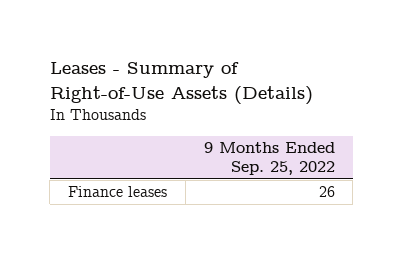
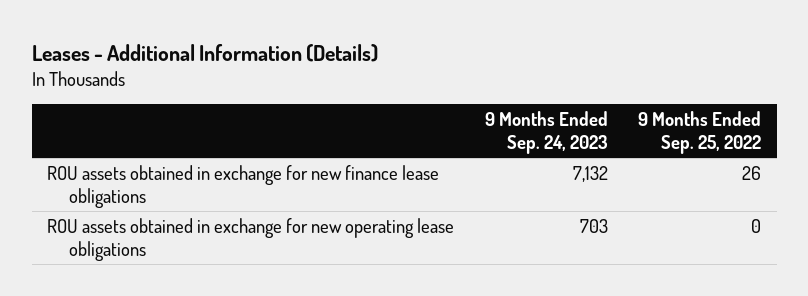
[49,62,313,105] Leases - Summary of Right-of-Use Assets (Details) -> [31,43,378,62] Leases - Additional Information (Details)
none -> [484,110,608,155] 9 Months Ended Sep. 24, 2023
[68,186,168,198] Finance leases -> [47,164,440,208] ROU assets obtained in exchange for new finance lease obligations
none -> [47,217,455,261] ROU assets obtained in exchange for new operating lease obligations

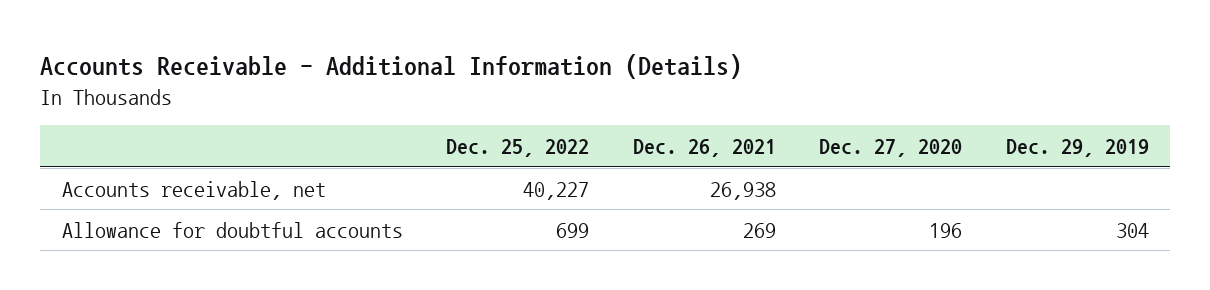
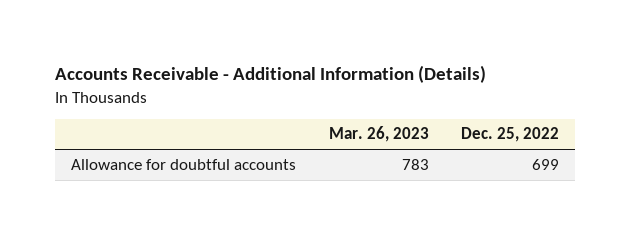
[632,139,776,158] Dec. 26, 2021 -> none
[819,139,963,158] Dec. 27, 2020 -> none
[1005,139,1149,158] Dec. 29, 2019 -> none
none -> [328,126,429,143] Mar. 26, 2023
[61,180,326,200] Accounts receivable, net -> none

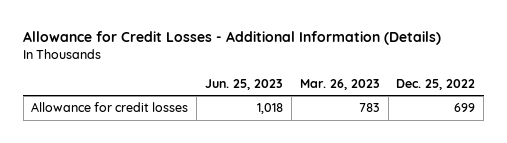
[54,65,486,84] Accounts Receivable - Additional Information (Details) -> [23,31,442,46] Allowance for Credit Losses - Additional Information (Details)
none -> [205,78,284,90] Jun. 25, 2023
[71,159,297,171] Allowance for doubtful accounts -> [31,102,189,113] Allowance for credit losses

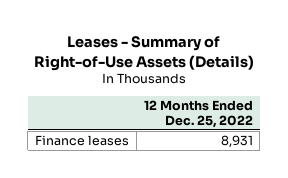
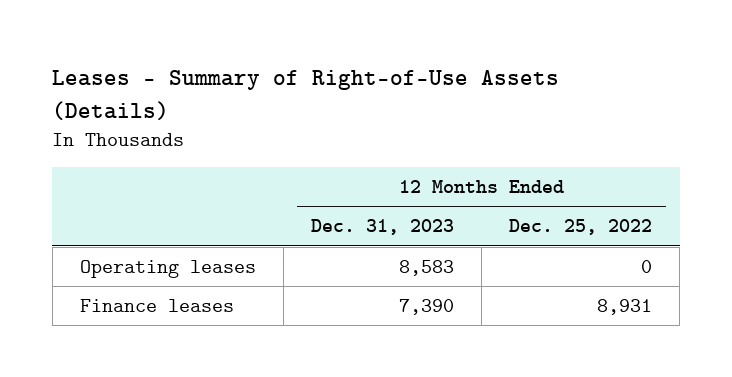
none -> [311,219,455,236] Dec. 31, 2023
none -> [79,260,256,279] Operating leases

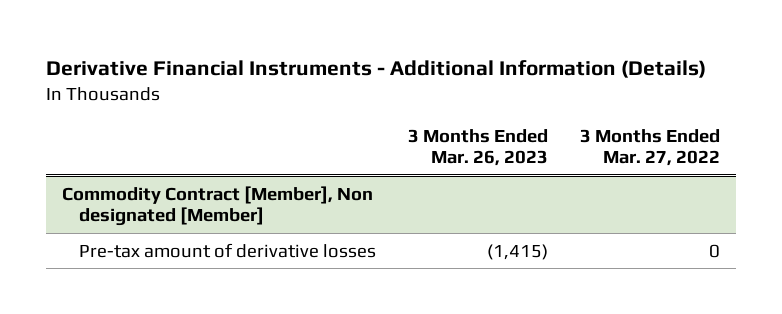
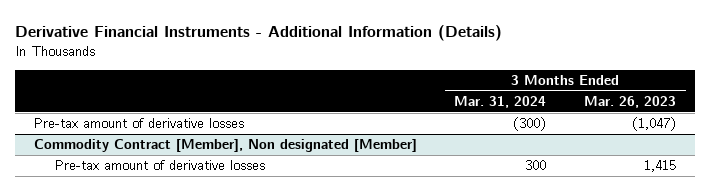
[579,128,720,167] 3 Months Ended Mar. 27, 2022 -> none
none -> [454,96,547,109] Mar. 31, 2024
none -> [33,118,244,129] Pre-tax amount of derivative losses
[486,243,548,260] (1,415) -> [644,160,677,173] 1,415

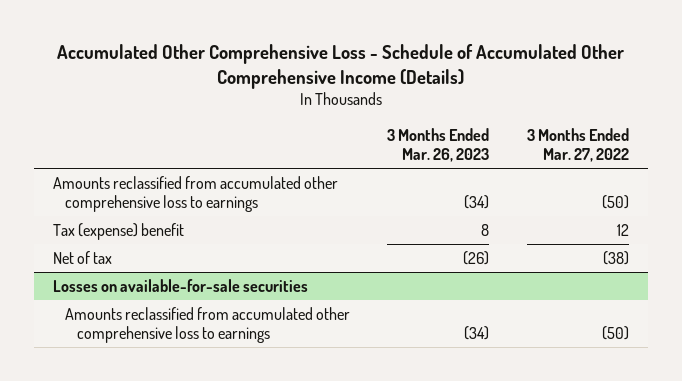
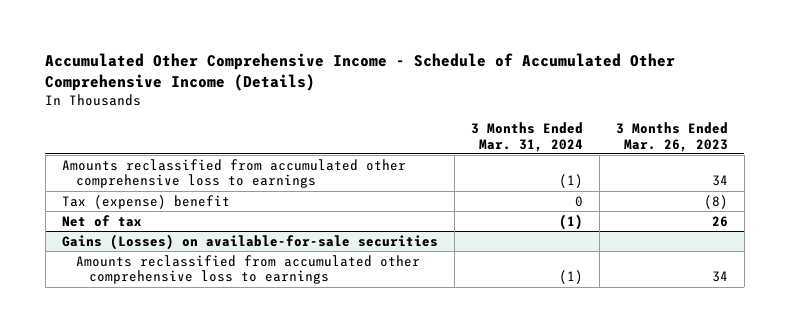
[56,43,624,89] Accumulated Other Comprehensive Loss - Schedule of Accumulated Other Comprehensive Income (Details) -> [45,53,676,91] Accumulated Other Comprehensive Income - Schedule of Accumulated Other Comprehensive Income (Details)
[526,128,629,162] 3 Months Ended Mar. 27, 2022 -> none
none -> [470,122,583,152] 3 Months Ended Mar. 31, 2024
[464,194,490,209] (34) -> [711,175,728,187] 34
[481,223,490,236] 8 -> [703,194,728,209] (8)
[463,250,490,265] (26) -> [711,215,728,227] 26
[52,278,308,292] Losses on available-for-sale securities -> [61,233,438,250] Gains (Losses) on available-for-sale securities
[464,325,490,340] (34) -> [711,271,728,283] 34

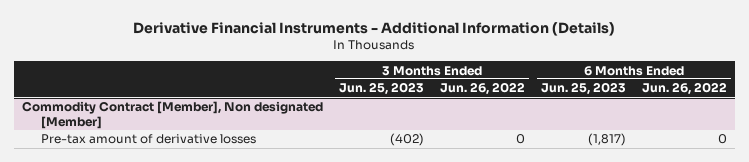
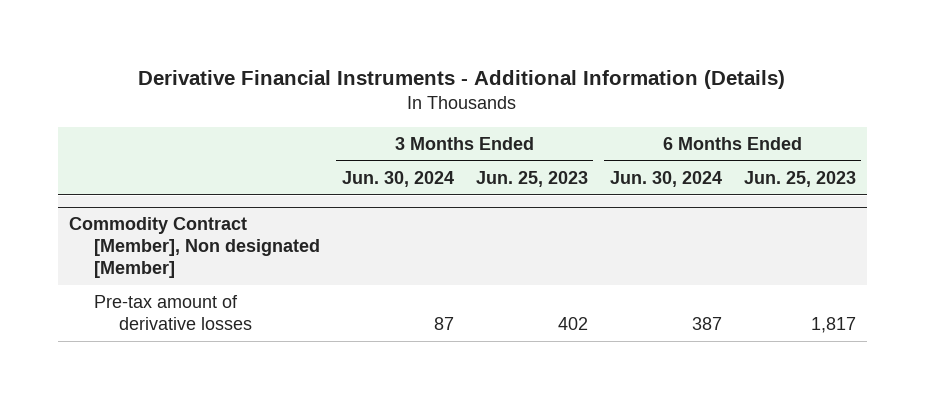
[439,82,525,96] Jun. 26, 2022 -> none
[641,82,727,96] Jun. 26, 2022 -> none
none -> [341,170,454,187] Jun. 30, 2024
none -> [609,170,722,187] Jun. 30, 2024
[389,133,424,147] (402) -> [557,317,588,331] 402
[587,133,626,147] (1,817) -> [810,317,856,334] 1,817

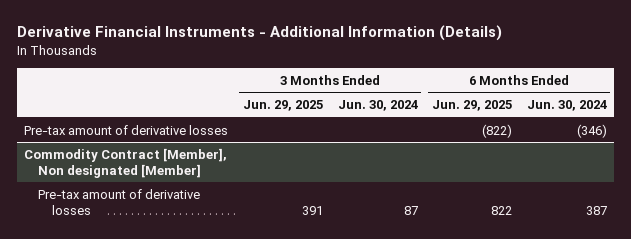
[475,170,588,187] Jun. 25, 2023 -> none
[743,170,856,187] Jun. 25, 2023 -> none
none -> [242,99,323,111] Jun. 29, 2025
none -> [432,99,513,111] Jun. 29, 2025
none -> [24,124,229,135] Pre-tax amount of derivative losses

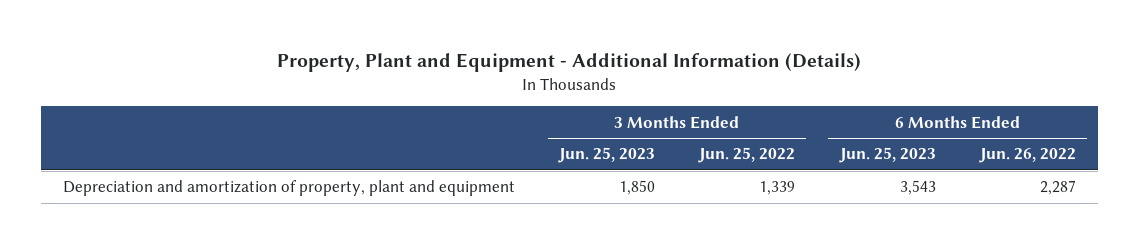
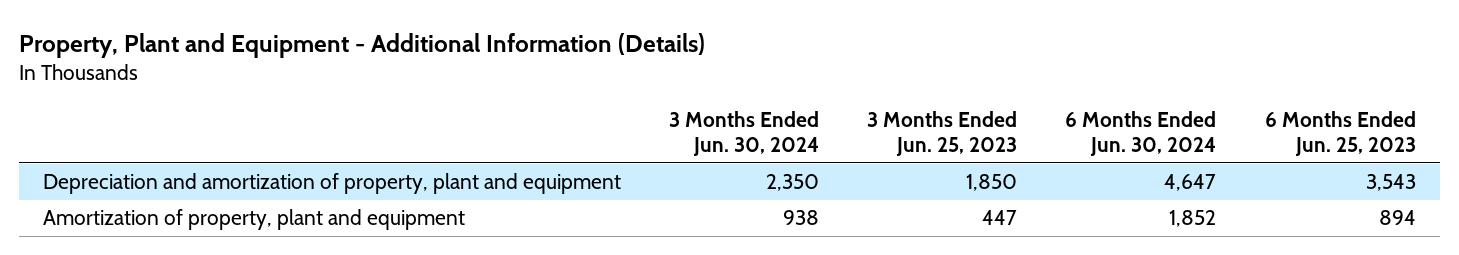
[698,147,796,164] Jun. 25, 2022 -> none
[978,148,1076,164] Jun. 26, 2022 -> none
none -> [669,110,820,156] 3 Months Ended Jun. 30, 2024
none -> [1065,110,1217,156] 6 Months Ended Jun. 30, 2024
none -> [42,209,465,231] Amortization of property, plant and equipment

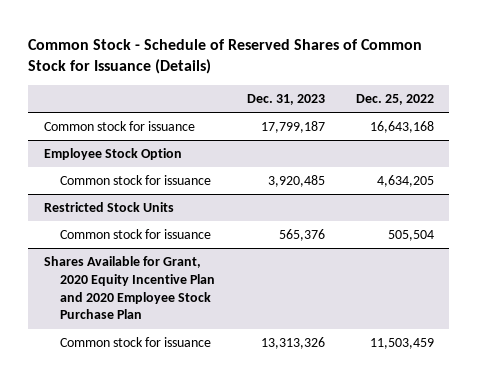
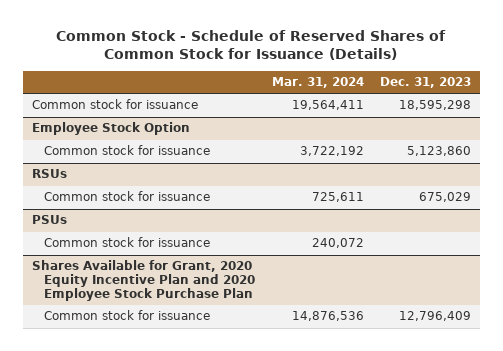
[355,94,434,106] Dec. 25, 2022 -> none
none -> [271,77,364,89] Mar. 31, 2024
[260,121,325,134] 17,799,187 -> [399,100,472,111] 18,595,298
[267,175,325,188] 3,920,485 -> [407,146,472,157] 5,123,860
[43,202,174,213] Restricted Stock Units -> [31,169,67,179] RSUs
[278,229,325,242] 565,376 -> [419,192,472,203] 675,029
none -> [31,215,67,225] PSUs
none -> [44,237,211,248] Common stock for issuance
[260,337,325,350] 13,313,326 -> [399,311,472,322] 12,796,409

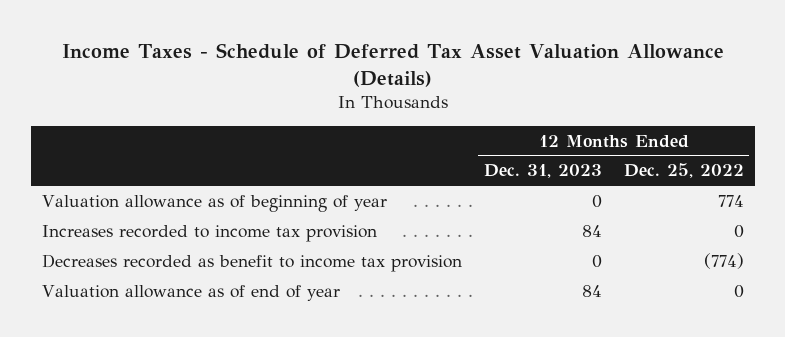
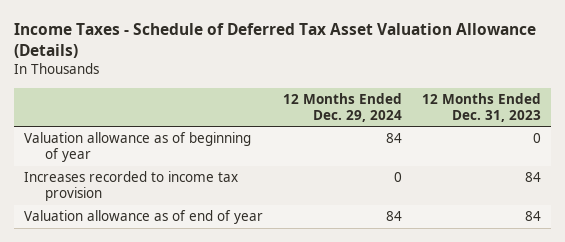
[623,163,744,179] Dec. 25, 2022 -> none
none -> [282,93,402,122] 12 Months Ended Dec. 29, 2024
[41,253,462,272] Decreases recorded as benefit to income tax provision -> none

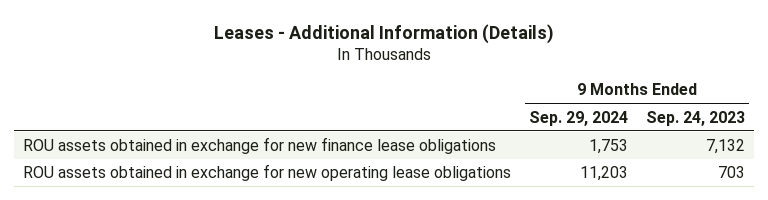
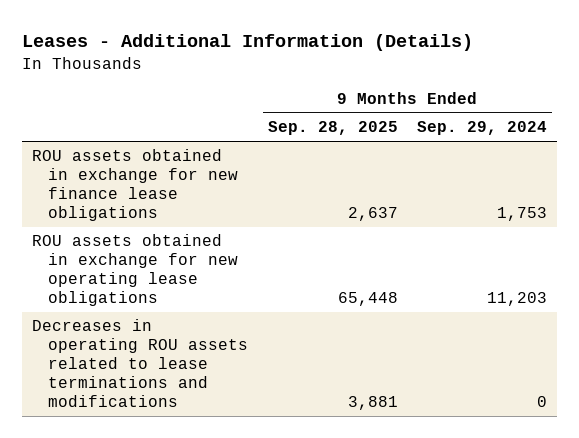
[645,110,745,126] Sep. 24, 2023 -> none
none -> [267,121,398,136] Sep. 28, 2025
none -> [32,319,249,408] Decreases in operating ROU assets related to lease terminations and modifications

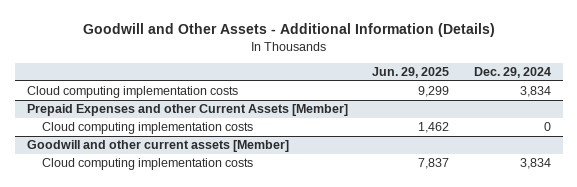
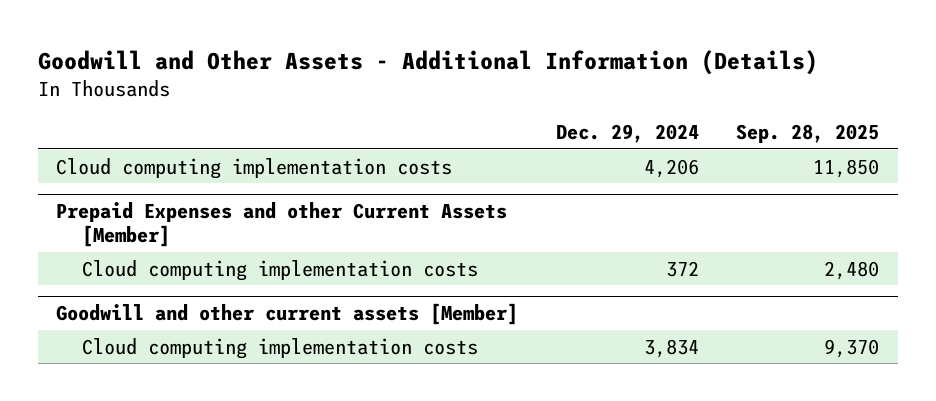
[372,67,450,79] Jun. 29, 2025 -> none
none -> [736,124,880,144] Sep. 28, 2025
[519,86,551,98] 3,834 -> [643,158,699,178] 4,206
[543,122,551,132] 0 -> [665,260,699,277] 372

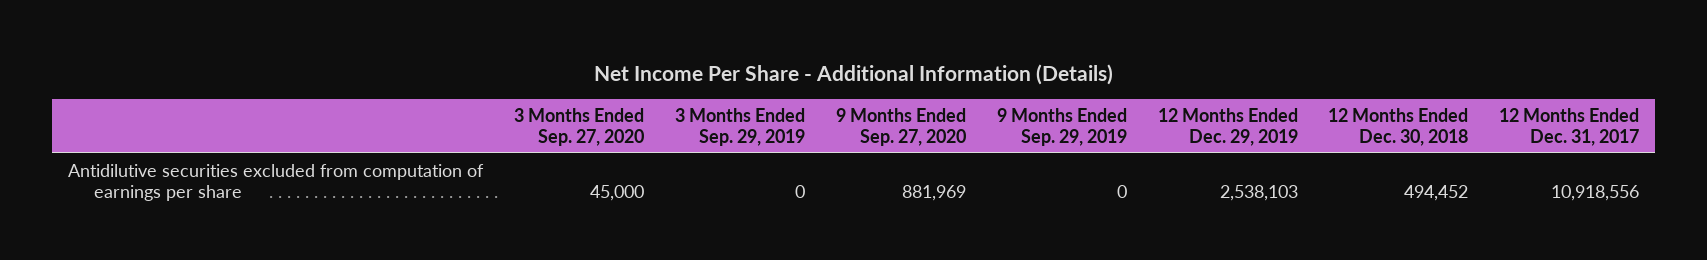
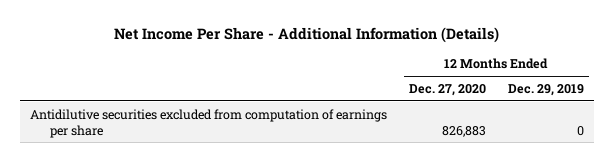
[513,107,644,146] 3 Months Ended Sep. 27, 2020 -> none
[674,107,805,146] 3 Months Ended Sep. 29, 2019 -> none
[835,107,966,146] 9 Months Ended Sep. 27, 2020 -> none
[996,107,1127,146] 9 Months Ended Sep. 29, 2019 -> none
[1328,107,1469,146] 12 Months Ended Dec. 30, 2018 -> none
[1499,107,1640,146] 12 Months Ended Dec. 31, 2017 -> none
none -> [408,83,486,96] Dec. 27, 2020
[1219,185,1298,202] 2,538,103 -> [576,125,584,136] 0

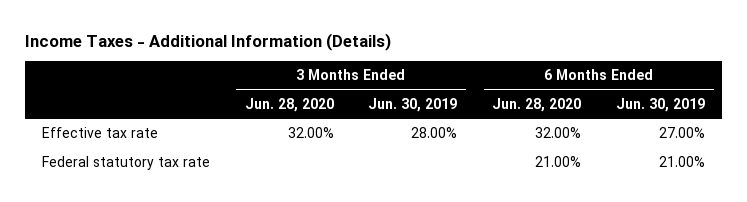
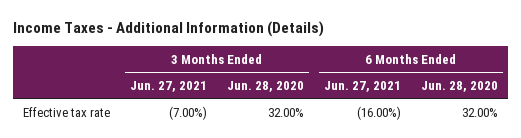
[368,97,458,112] Jun. 30, 2019 -> none
[615,97,705,112] Jun. 30, 2019 -> none
none -> [130,80,208,92] Jun. 27, 2021
none -> [324,80,402,92] Jun. 27, 2021
[42,156,211,171] Federal statutory tax rate -> none

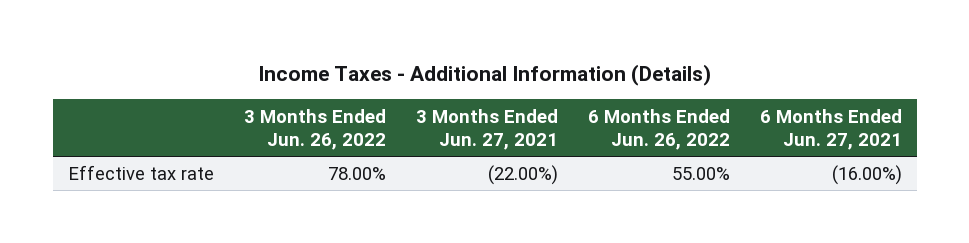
[227,80,305,92] Jun. 28, 2020 -> none
[420,80,498,92] Jun. 28, 2020 -> none
none -> [243,108,386,151] 3 Months Ended Jun. 26, 2022
none -> [587,108,730,151] 6 Months Ended Jun. 26, 2022
[169,105,208,120] (7.00%) -> [487,165,558,186] (22.00%)

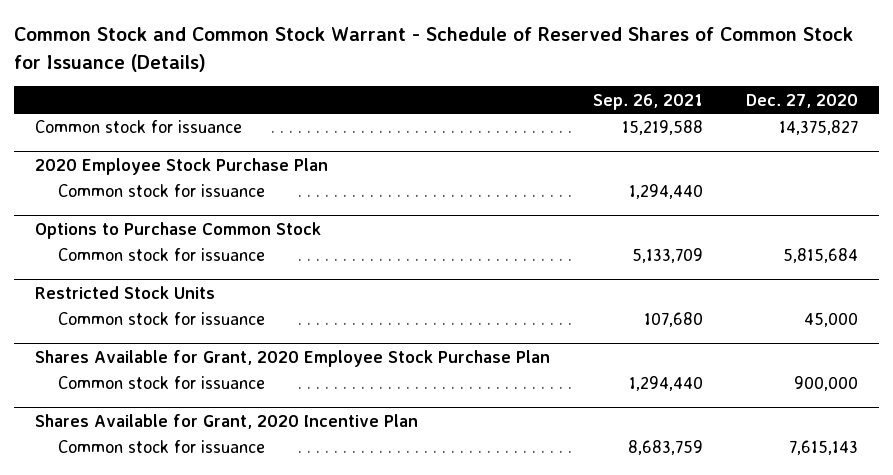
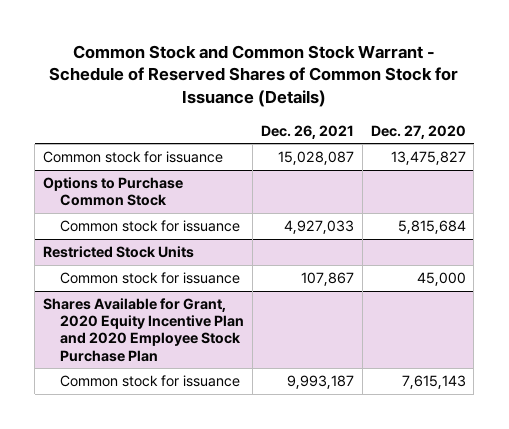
[593,93,704,110] Sep. 26, 2021 -> none
none -> [261,124,355,139] Dec. 26, 2021
[35,157,329,175] 2020 Employee Stock Purchase Plan -> none
[57,184,265,198] Common stock for issuance -> none
[778,120,858,136] 14,375,827 -> [390,151,466,166] 13,475,827
[57,376,265,390] Common stock for issuance -> none
[35,413,419,429] Shares Available for Grant, 2020 Incentive Plan -> none
[35,349,551,367] Shares Available for Grant, 2020 Employee Stock Purchase Plan -> [43,298,245,362] Shares Available for Grant, 2020 Equity Incentive Plan and 2020 Employee Stock Purchase Plan

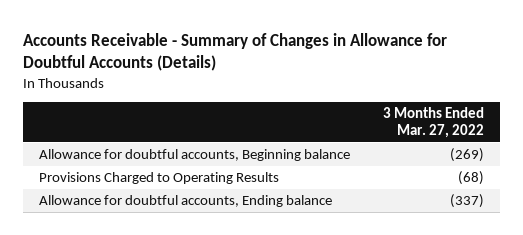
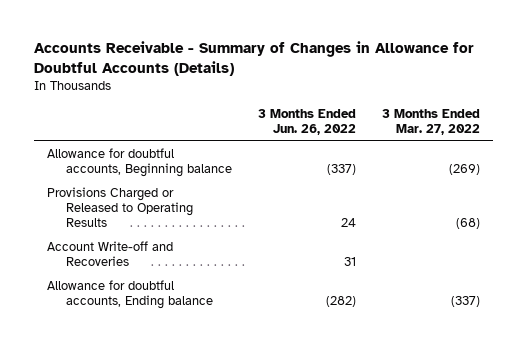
none -> [257,109,356,136] 3 Months Ended Jun. 26, 2022
[39,172,280,185] Provisions Charged to Operating Results -> [46,187,193,227] Provisions Charged or Released to Operating Results
none -> [46,241,173,267] Account Write-off and Recoveries

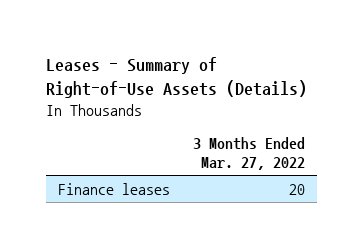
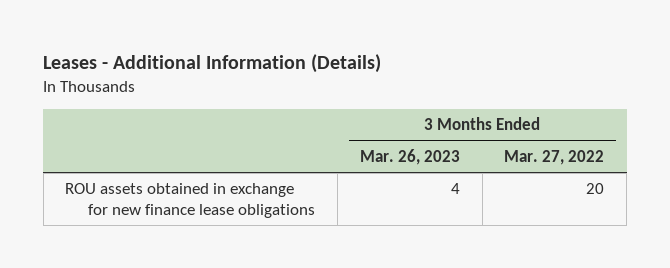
[46,57,308,99] Leases - Summary of Right-of-Use Assets (Details) -> [43,54,382,74] Leases - Additional Information (Details)
none -> [359,148,460,165] Mar. 26, 2023
[57,182,170,195] Finance leases -> [65,183,316,219] ROU assets obtained in exchange for new finance lease obligations

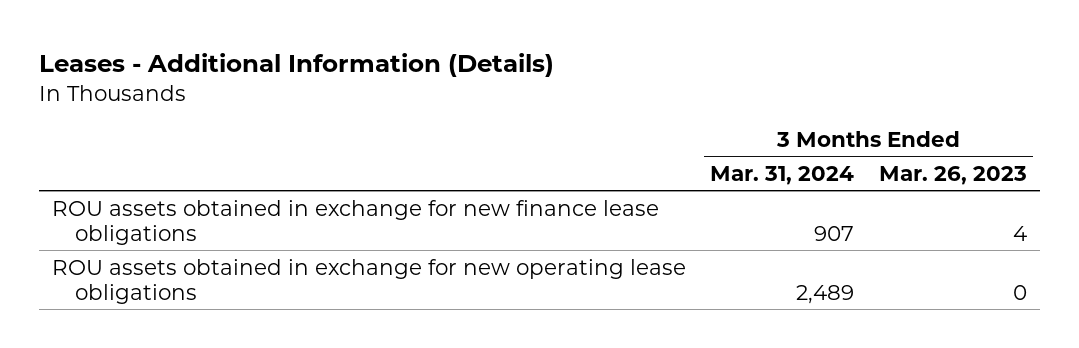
[504,149,605,165] Mar. 27, 2022 -> none
none -> [710,165,855,185] Mar. 31, 2024
none -> [51,258,686,304] ROU assets obtained in exchange for new operating lease obligations

